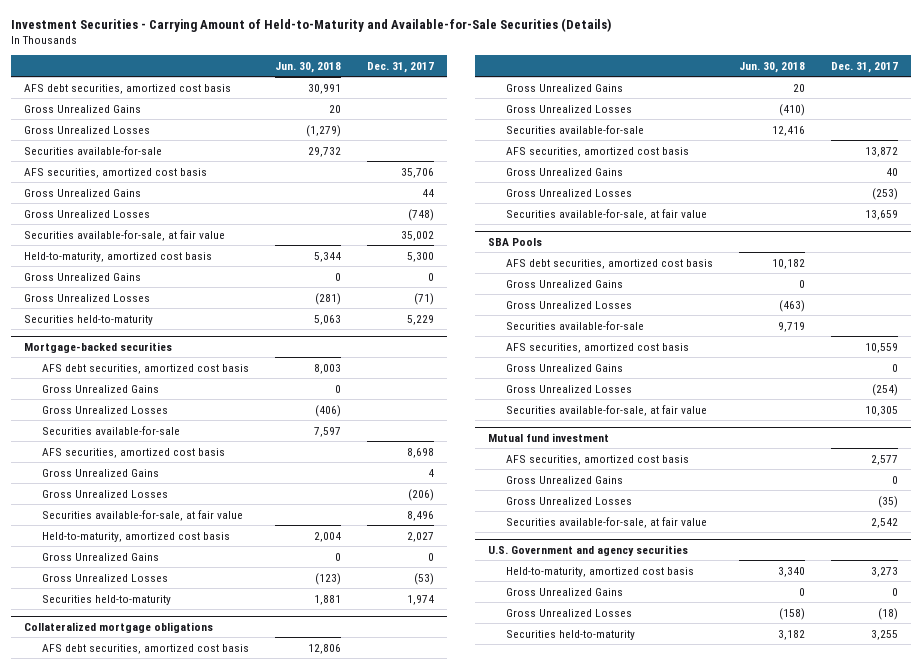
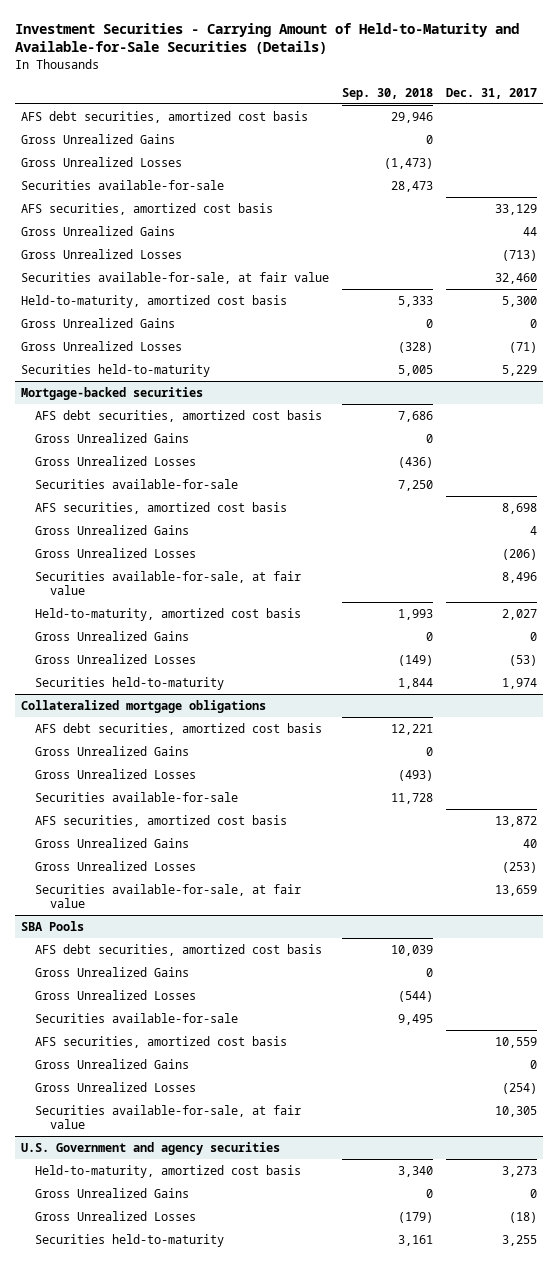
[274,61,341,73] Jun. 30, 2018 -> none
none -> [341,87,433,100] Sep. 30, 2018
[400,167,434,178] 35,706 -> [494,203,537,215] 33,129
[407,208,434,221] (748) -> [501,249,537,261] (713)
[400,230,434,241] 35,002 -> [494,272,537,284] 32,460
[488,432,610,442] Mutual fund investment -> none
[506,454,690,465] AFS securities, amortized cost basis -> none
[506,475,624,484] Gross Unrealized Gains -> none
[506,496,633,505] Gross Unrealized Losses -> none
[506,516,708,528] Securities available-for-sale, at fair value -> none

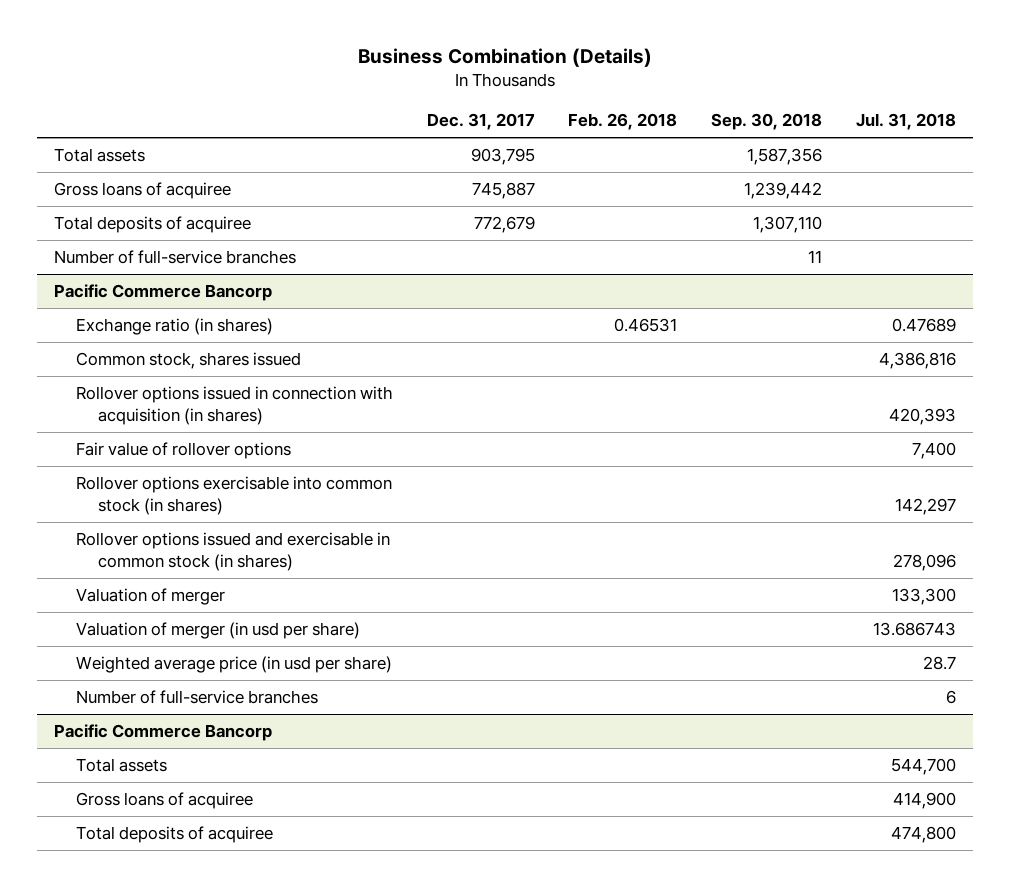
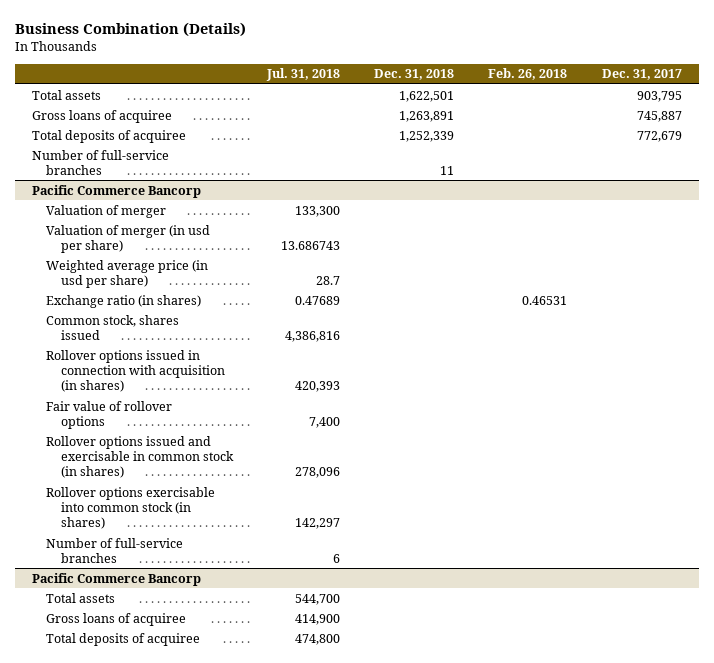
[711,113,823,131] Sep. 30, 2018 -> none
none -> [374,69,455,81] Dec. 31, 2018
[75,588,225,606] Valuation of merger -> [46,204,167,218] Valuation of merger
[75,622,360,640] Valuation of merger (in usd per share) -> [46,224,211,253] Valuation of merger (in usd per share)
[75,656,392,674] Weighted average price (in usd per share) -> [46,259,209,288] Weighted average price (in usd per share)
[75,476,392,515] Rollover options exercisable into common stock (in shares) -> [46,486,216,530] Rollover options exercisable into common stock (in shares)

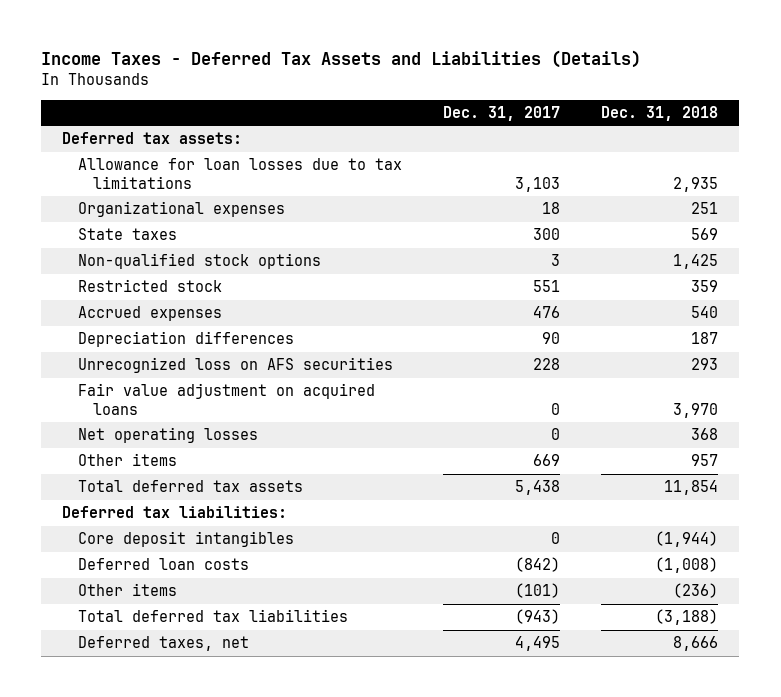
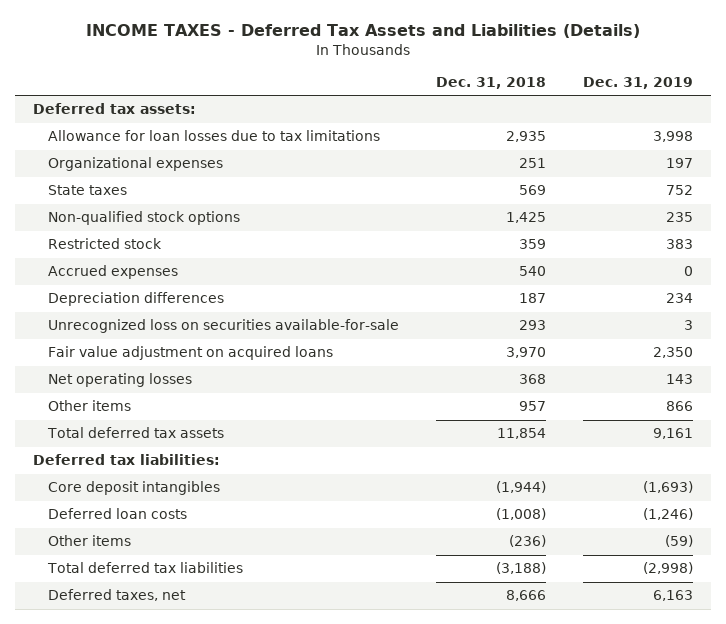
[41,49,642,68] Income Taxes - Deferred Tax Assets and Liabilities (Details) -> [85,24,640,39] INCOME TAXES - Deferred Tax Assets and Liabilities (Details)
[443,105,561,121] Dec. 31, 2017 -> none
none -> [582,76,693,89] Dec. 31, 2019
[77,357,393,374] Unrecognized loss on AFS securities -> [48,319,400,334] Unrecognized loss on securities available-for-sale

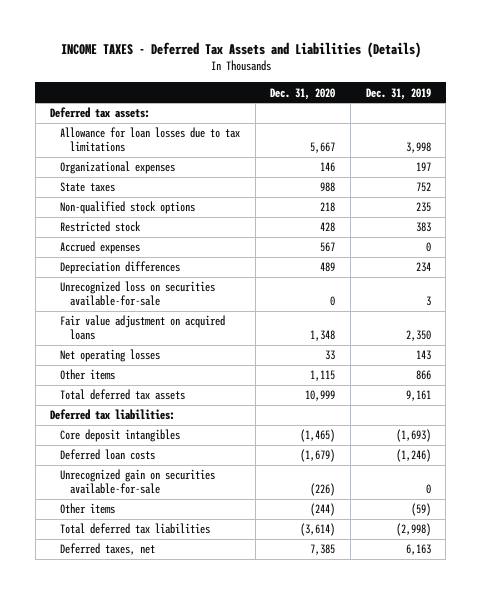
[435,76,546,89] Dec. 31, 2018 -> none
none -> [270,87,336,100] Dec. 31, 2020
none -> [60,469,216,495] Unrecognized gain on securities available-for-sale

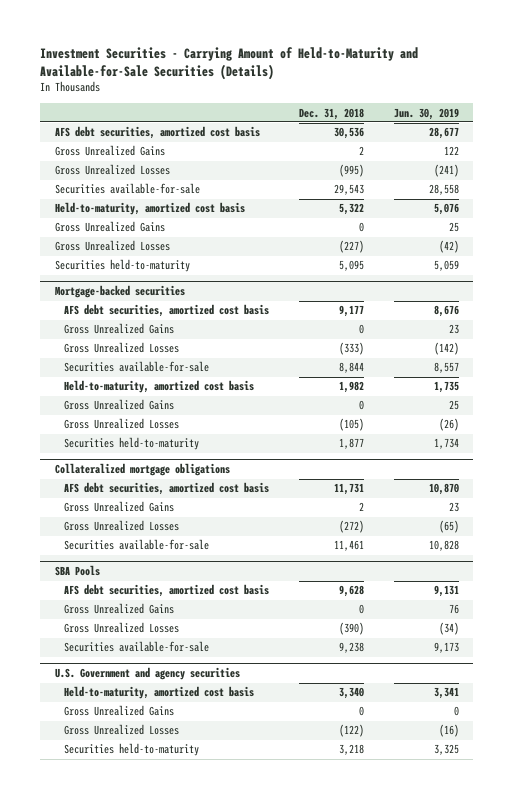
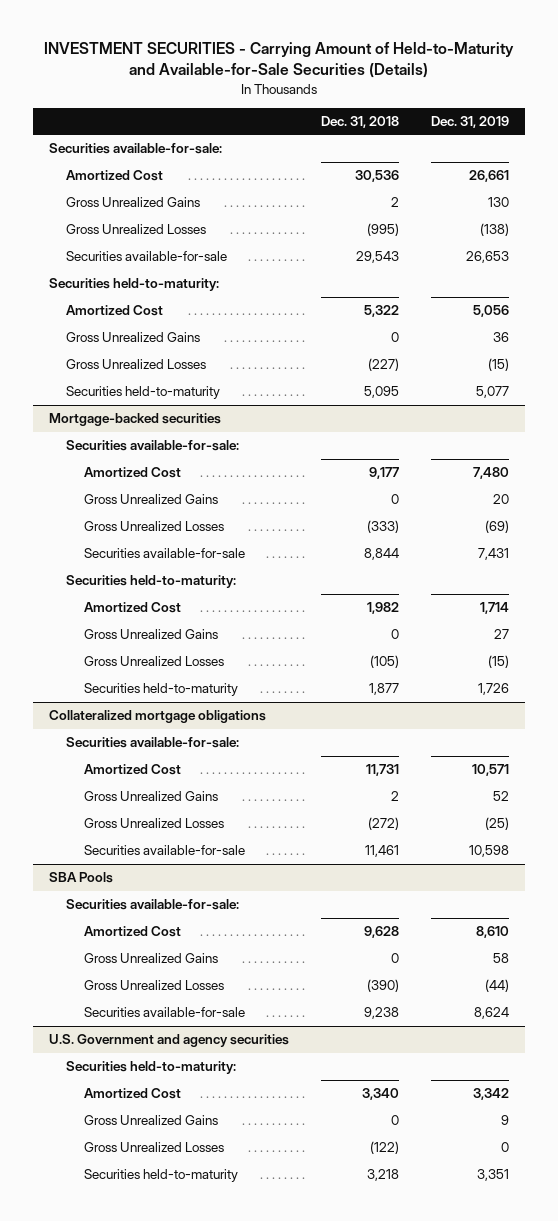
[39,46,418,80] Investment Securities - Carrying Amount of Held-to-Maturity and Available-for-Sale Securities (Details) -> [44,42,515,79] INVESTMENT SECURITIES - Carrying Amount of Held-to-Maturity and Available-for-Sale Securities (Details)
[393,107,459,120] Jun. 30, 2019 -> none
none -> [431,115,510,128] Dec. 31, 2019
none -> [49,143,223,155] Securities available-for-sale:
[54,126,260,140] AFS debt securities, amortized cost basis -> [66,170,164,182] Amortized Cost
none -> [49,278,220,292] Securities held-to-maturity:
[54,202,245,216] Held-to-maturity, amortized cost basis -> [66,305,164,317] Amortized Cost
none -> [66,440,240,452] Securities available-for-sale:
[63,304,269,318] AFS debt securities, amortized cost basis -> [83,467,181,479] Amortized Cost
none -> [66,575,237,589] Securities held-to-maturity:
[63,380,254,394] Held-to-maturity, amortized cost basis -> [83,602,181,614] Amortized Cost
none -> [66,737,240,749] Securities available-for-sale:
[63,482,269,496] AFS debt securities, amortized cost basis -> [83,764,181,776] Amortized Cost
none -> [66,899,240,911] Securities available-for-sale:
[63,584,269,598] AFS debt securities, amortized cost basis -> [83,926,181,938] Amortized Cost
none -> [66,1061,237,1075] Securities held-to-maturity:
[63,686,254,700] Held-to-maturity, amortized cost basis -> [83,1088,181,1100] Amortized Cost

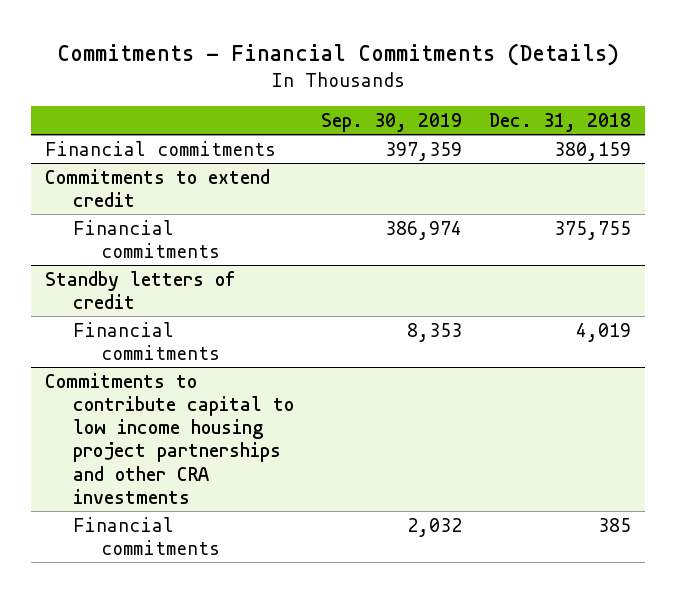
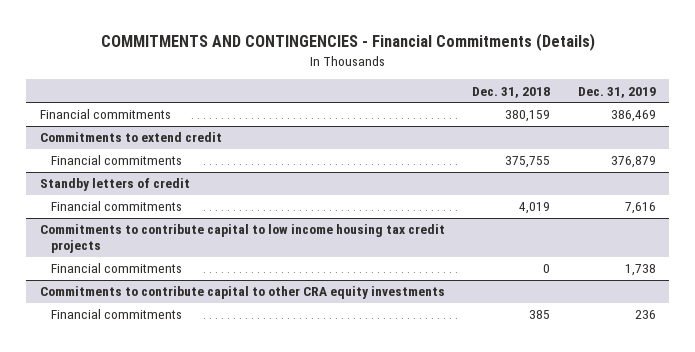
[56,42,619,66] Commitments - Financial Commitments (Details) -> [100,33,595,52] COMMITMENTS AND CONTINGENCIES - Financial Commitments (Details)
[321,112,463,132] Sep. 30, 2019 -> none
none -> [577,86,656,98] Dec. 31, 2019
[44,372,294,505] Commitments to contribute capital to low income housing project partnerships and other CRA investments -> [39,224,445,254] Commitments to contribute capital to low income housing tax credit projects
none -> [51,263,183,274] Financial commitments
none -> [39,286,445,300] Commitments to contribute capital to other CRA equity investments

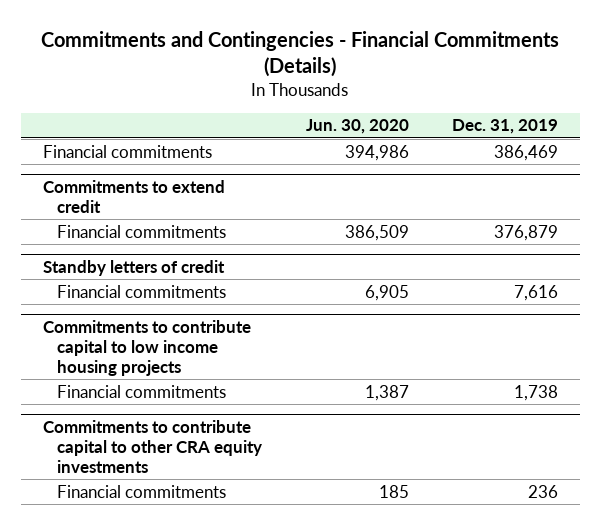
[100,33,595,52] COMMITMENTS AND CONTINGENCIES - Financial Commitments (Details) -> [41,30,560,77] Commitments and Contingencies - Financial Commitments (Details)
[472,86,551,98] Dec. 31, 2018 -> none
none -> [305,119,409,135] Jun. 30, 2020
[39,224,445,254] Commitments to contribute capital to low income housing tax credit projects -> [42,319,251,376] Commitments to contribute capital to low income housing projects

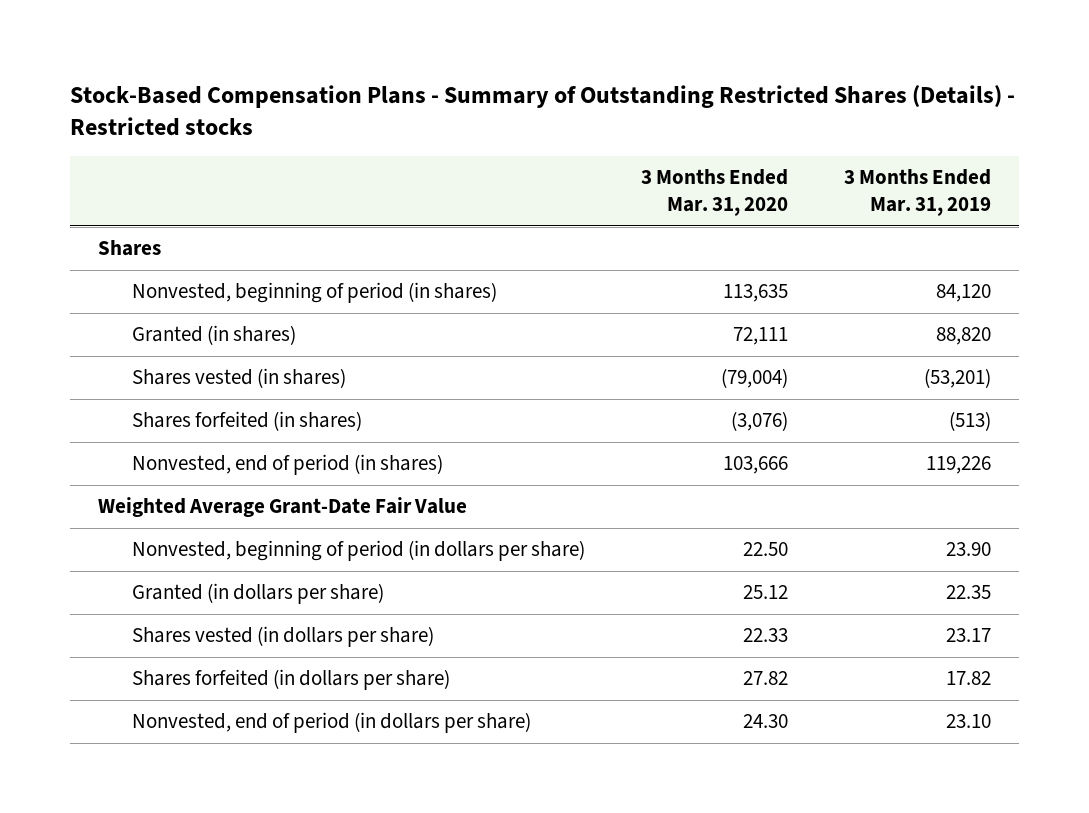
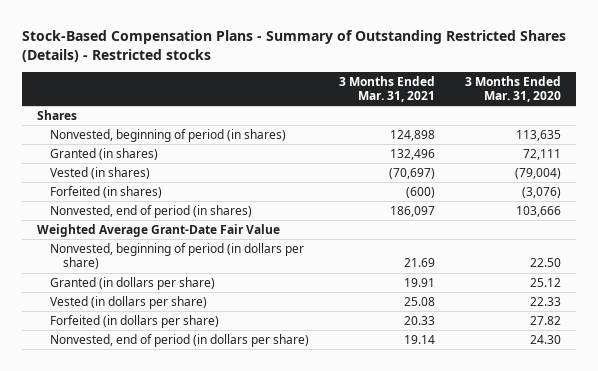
[844,169,992,217] 3 Months Ended Mar. 31, 2019 -> none
none -> [339,75,436,102] 3 Months Ended Mar. 31, 2021
[131,368,346,389] Shares vested (in shares) -> [50,166,151,179] Vested (in shares)
[131,411,362,432] Shares forfeited (in shares) -> [50,185,163,198] Forfeited (in shares)
[131,626,434,648] Shares vested (in dollars per share) -> [50,295,208,309] Vested (in dollars per share)
[131,669,450,691] Shares forfeited (in dollars per share) -> [50,314,220,328] Forfeited (in dollars per share)

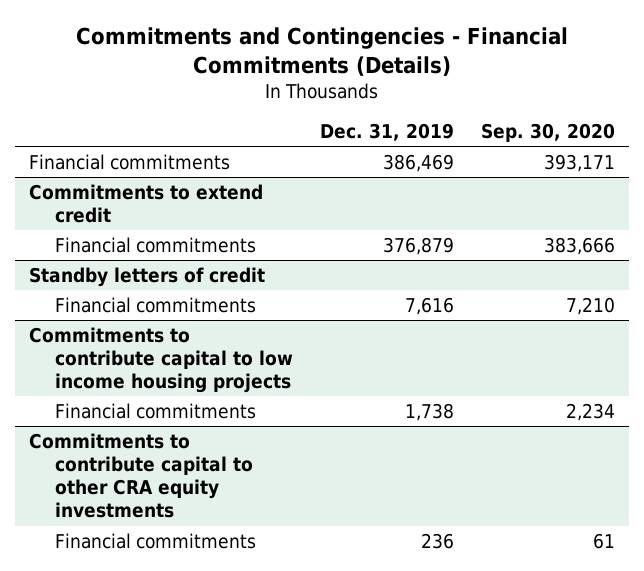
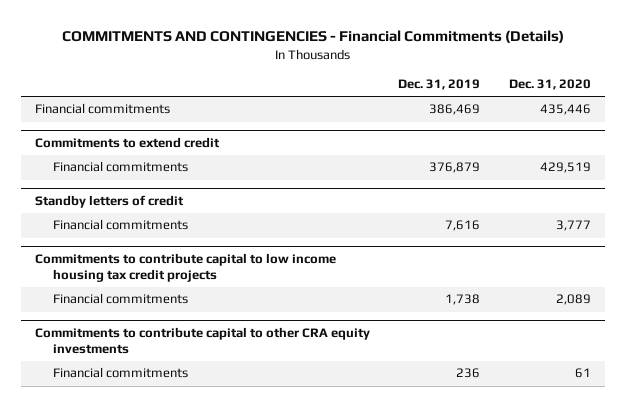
[75,26,568,76] Commitments and Contingencies - Financial Commitments (Details) -> [61,30,564,44] COMMITMENTS AND CONTINGENCIES - Financial Commitments (Details)
[481,123,616,143] Sep. 30, 2020 -> none
none -> [508,79,591,91] Dec. 31, 2020
[28,326,293,394] Commitments to contribute capital to low income housing projects -> [35,252,337,283] Commitments to contribute capital to low income housing tax credit projects

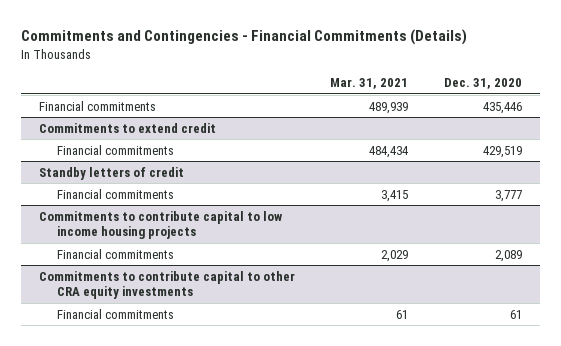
[61,30,564,44] COMMITMENTS AND CONTINGENCIES - Financial Commitments (Details) -> [20,29,467,46] Commitments and Contingencies - Financial Commitments (Details)
[398,79,481,91] Dec. 31, 2019 -> none
none -> [330,78,409,90] Mar. 31, 2021
[35,252,337,283] Commitments to contribute capital to low income housing tax credit projects -> [38,210,282,240] Commitments to contribute capital to low income housing projects

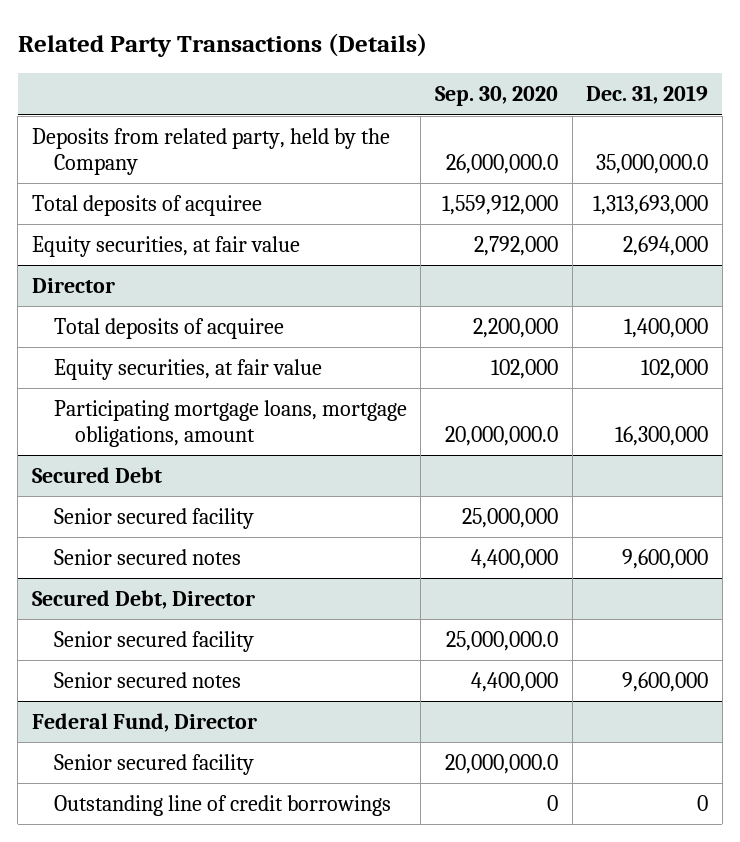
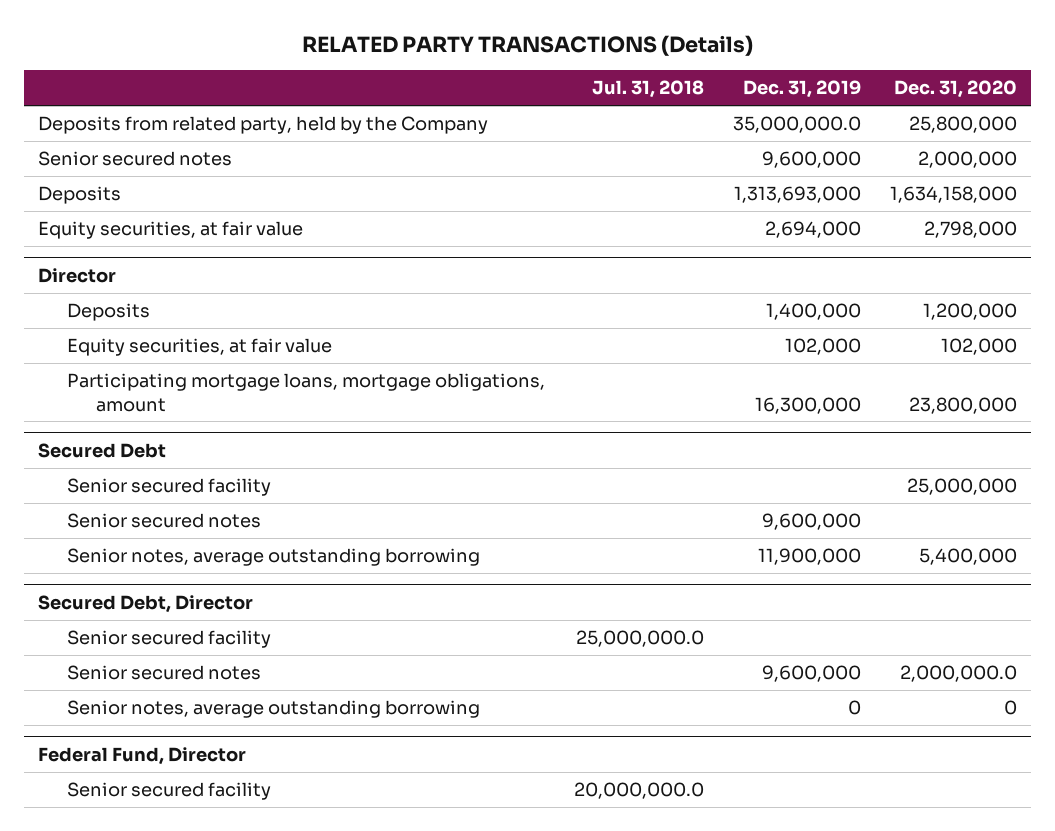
[17,32,427,57] Related Party Transactions (Details) -> [301,35,753,57] RELATED PARTY TRANSACTIONS (Details)
[434,86,558,107] Sep. 30, 2020 -> none
none -> [592,80,705,99] Jul. 31, 2018
none -> [893,80,1017,99] Dec. 31, 2020
none -> [38,150,233,166] Senior secured notes
[31,195,262,217] Total deposits of acquiree -> [38,185,122,204] Deposits
[53,318,284,340] Total deposits of acquiree -> [67,302,151,321] Deposits
none -> [67,547,481,566] Senior notes, average outstanding borrowing
none -> [67,699,481,718] Senior notes, average outstanding borrowing
[53,795,391,817] Outstanding line of credit borrowings -> none

